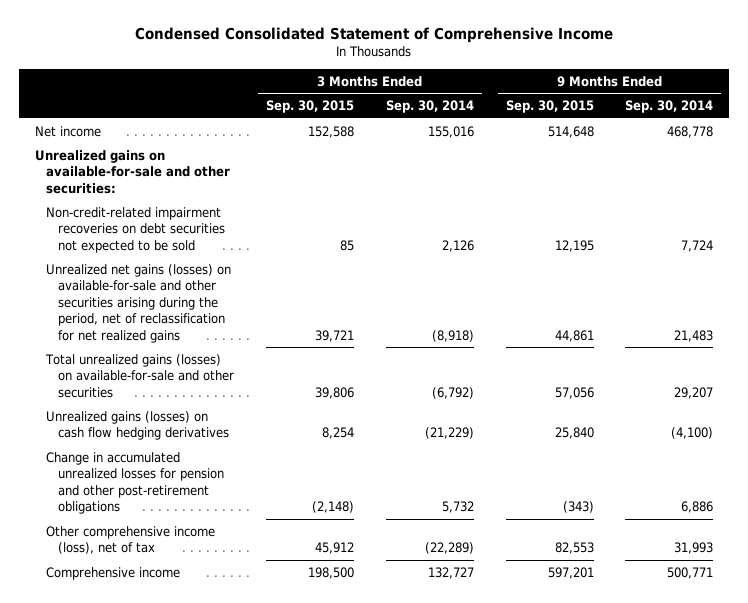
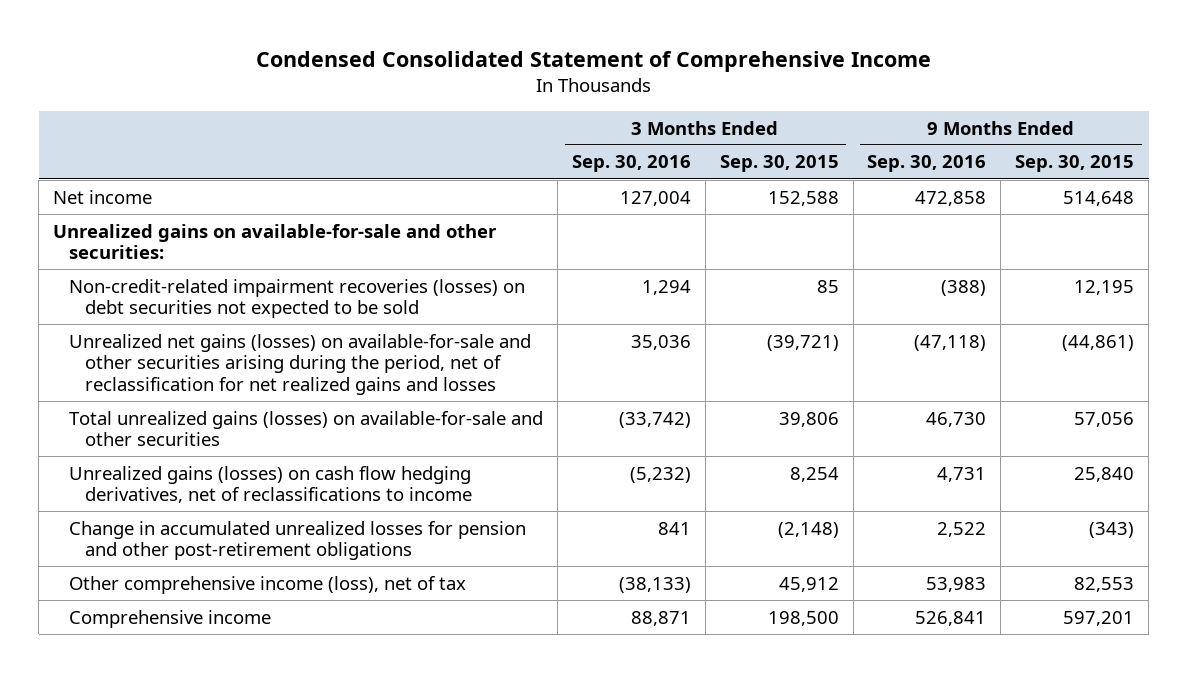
[385,100,474,114] Sep. 30, 2014 -> none
[625,100,714,114] Sep. 30, 2014 -> none
none -> [571,155,691,173] Sep. 30, 2016
none -> [867,155,987,173] Sep. 30, 2016
[46,206,226,253] Non-credit-related impairment recoveries on debt securities not expected to be sold -> [69,278,526,319] Non-credit-related impairment recoveries (losses) on debt securities not expected to be sold
[46,263,232,343] Unrealized net gains (losses) on available-for-sale and other securities arising during the period, net of reclassification for net realized gains -> [69,333,532,395] Unrealized net gains (losses) on available-for-sale and other securities arising during the period, net of reclassification for net realized gains and losses
[314,329,354,342] 39,721 -> [766,334,839,351] (39,721)
[554,329,594,342] 44,861 -> [1062,334,1135,351] (44,861)
[46,410,230,441] Unrealized gains (losses) on cash flow hedging derivatives -> [69,465,472,504] Unrealized gains (losses) on cash flow hedging derivatives, net of reclassifications to income

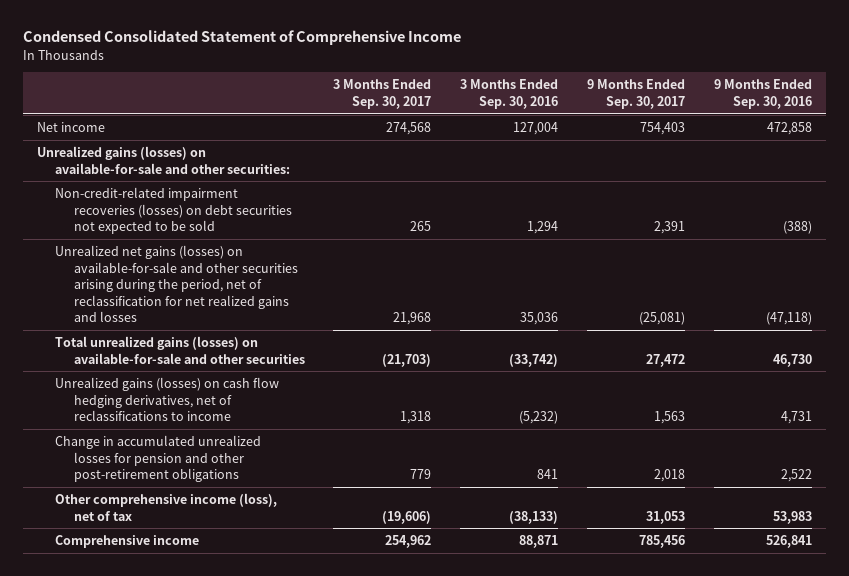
[719,155,839,173] Sep. 30, 2015 -> none
[1015,155,1135,173] Sep. 30, 2015 -> none
none -> [333,79,432,109] 3 Months Ended Sep. 30, 2017
none -> [586,79,685,109] 9 Months Ended Sep. 30, 2017
[53,223,498,260] Unrealized gains on available-for-sale and other securities: -> [36,146,291,174] Unrealized gains (losses) on available-for-sale and other securities:

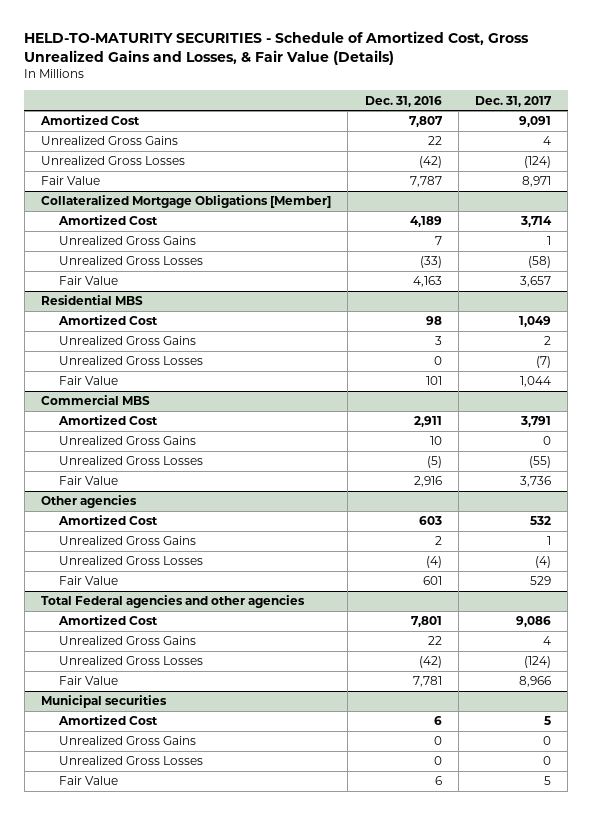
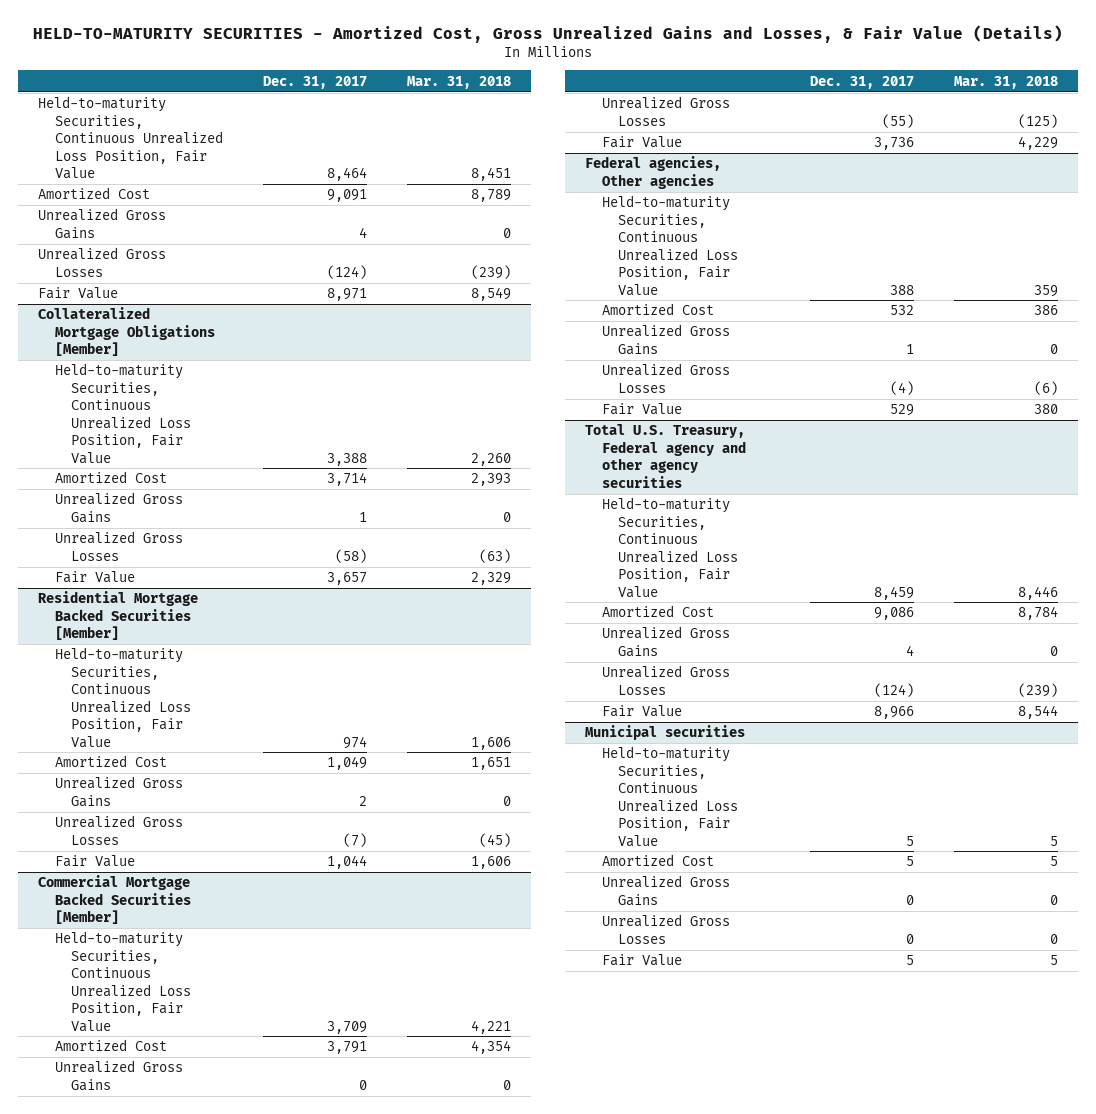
[24,31,530,65] HELD-TO-MATURITY SECURITIES - Schedule of Amortized Cost, Gross Unrealized Gains and Losses, & Fair Value (Details) -> [33,24,1064,43] HELD-TO-MATURITY SECURITIES - Amortized Cost, Gross Unrealized Gains and Losses, & Fair Value (Details)
[364,95,442,107] Dec. 31, 2016 -> none
none -> [407,75,512,89] Mar. 31, 2018
none -> [37,96,223,180] Held-to-maturity Securities, Continuous Unrealized Loss Position, Fair Value
none -> [54,363,192,464] Held-to-maturity Securities, Continuous Unrealized Loss Position, Fair Value
[41,295,144,306] Residential MBS -> [37,591,198,641] Residential Mortgage Backed Securities [Member]
none -> [54,647,192,748] Held-to-maturity Securities, Continuous Unrealized Loss Position, Fair Value
[41,395,151,406] Commercial MBS -> [37,875,191,925] Commercial Mortgage Backed Securities [Member]
none -> [54,931,192,1032] Held-to-maturity Securities, Continuous Unrealized Loss Position, Fair Value
[41,495,138,509] Other agencies -> [585,156,722,189] Federal agencies, Other agencies
none -> [601,195,739,296] Held-to-maturity Securities, Continuous Unrealized Loss Position, Fair Value
[41,595,306,609] Total Federal agencies and other agencies -> [585,424,746,488] Total U.S. Treasury, Federal agency and other agency securities
none -> [601,497,739,598] Held-to-maturity Securities, Continuous Unrealized Loss Position, Fair Value
none -> [601,746,739,847] Held-to-maturity Securities, Continuous Unrealized Loss Position, Fair Value

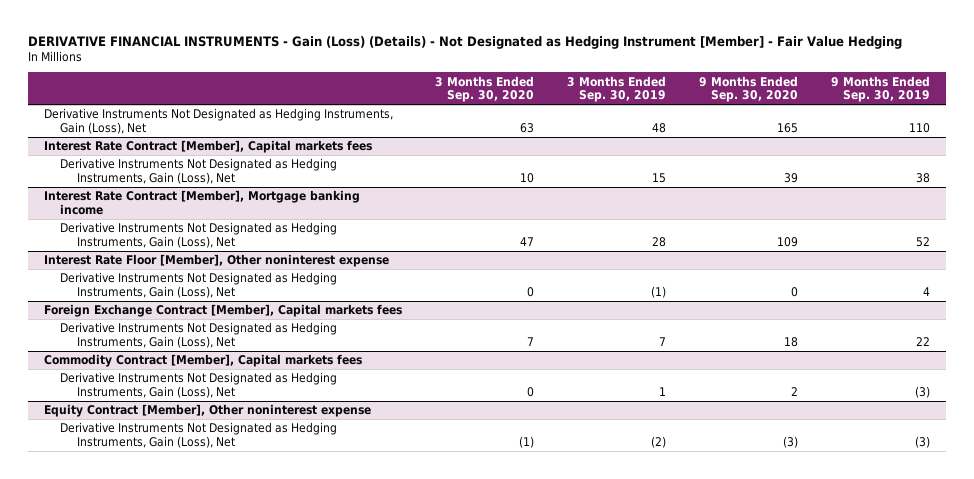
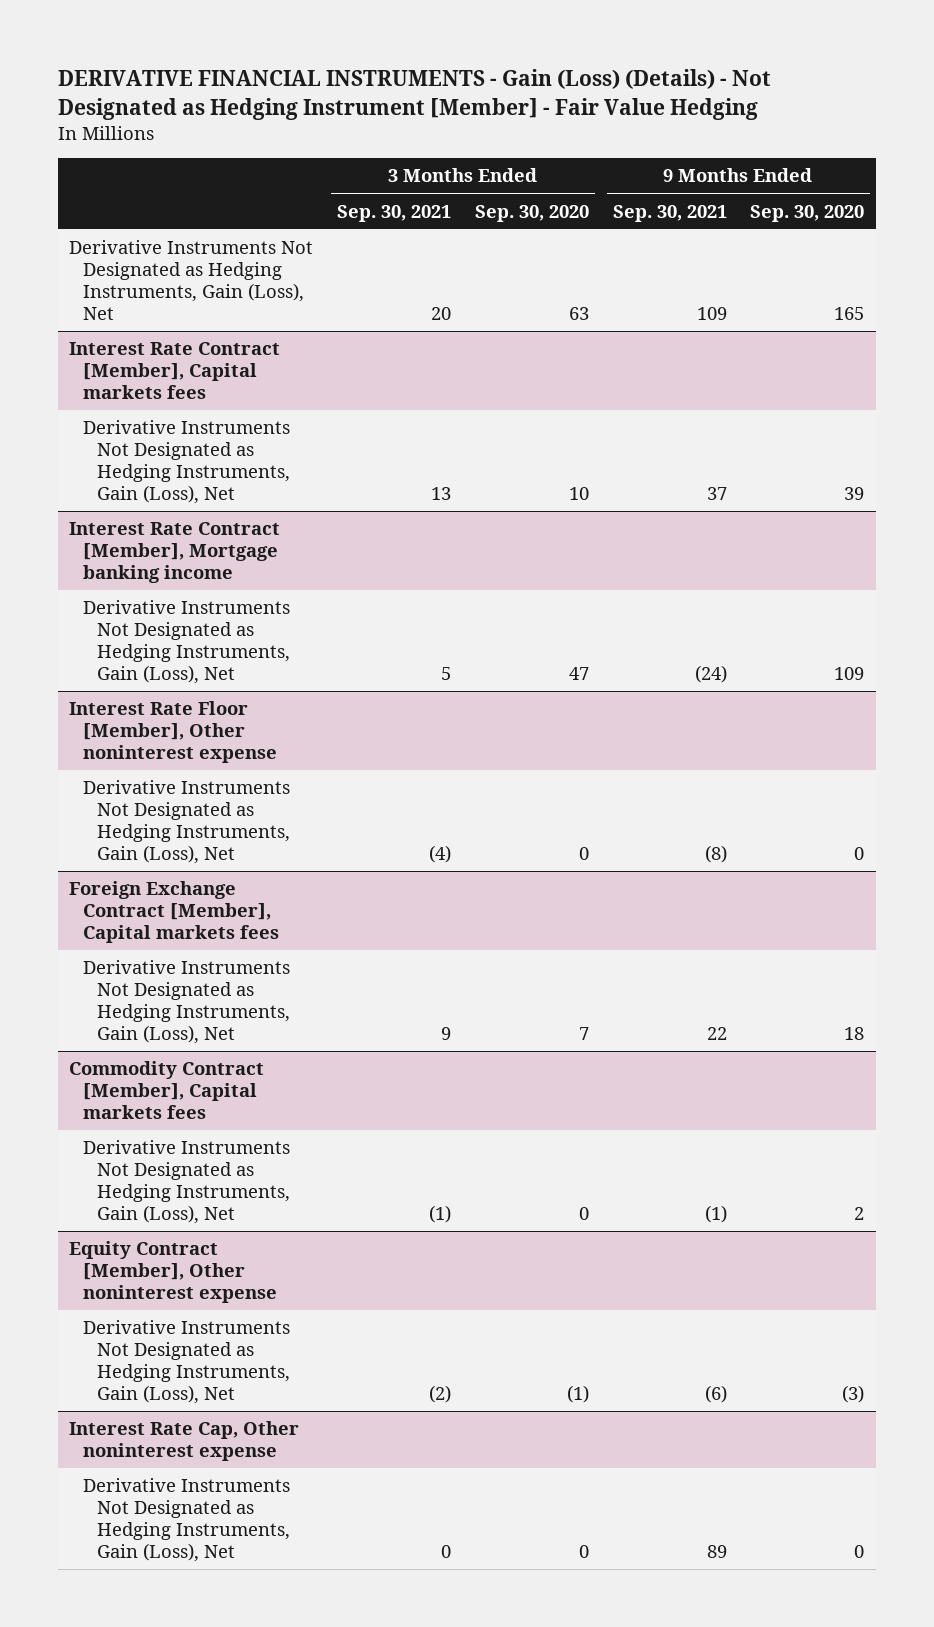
[567,75,667,103] 3 Months Ended Sep. 30, 2019 -> none
[830,75,930,103] 9 Months Ended Sep. 30, 2019 -> none
none -> [337,204,452,222] Sep. 30, 2021
none -> [612,204,727,222] Sep. 30, 2021
none -> [69,1421,300,1462] Interest Rate Cap, Other noninterest expense
none -> [83,1478,291,1562] Derivative Instruments Not Designated as Hedging Instruments, Gain (Loss), Net

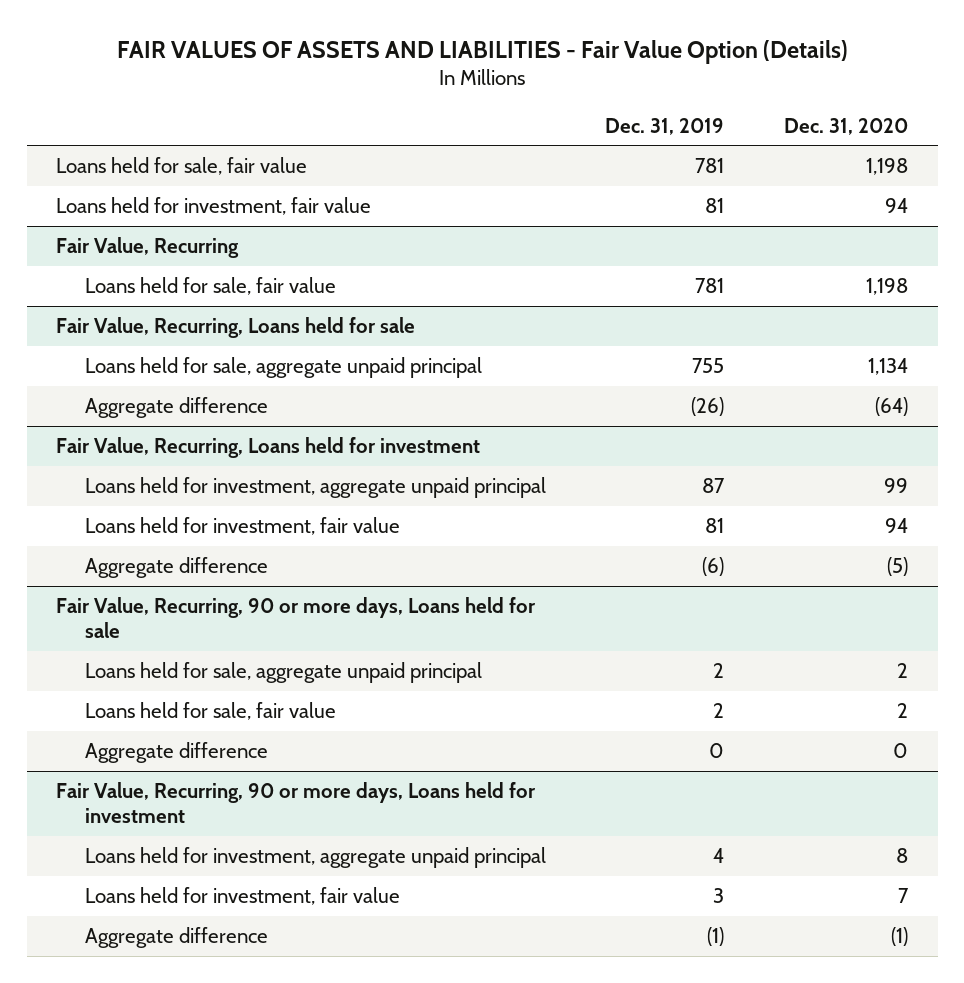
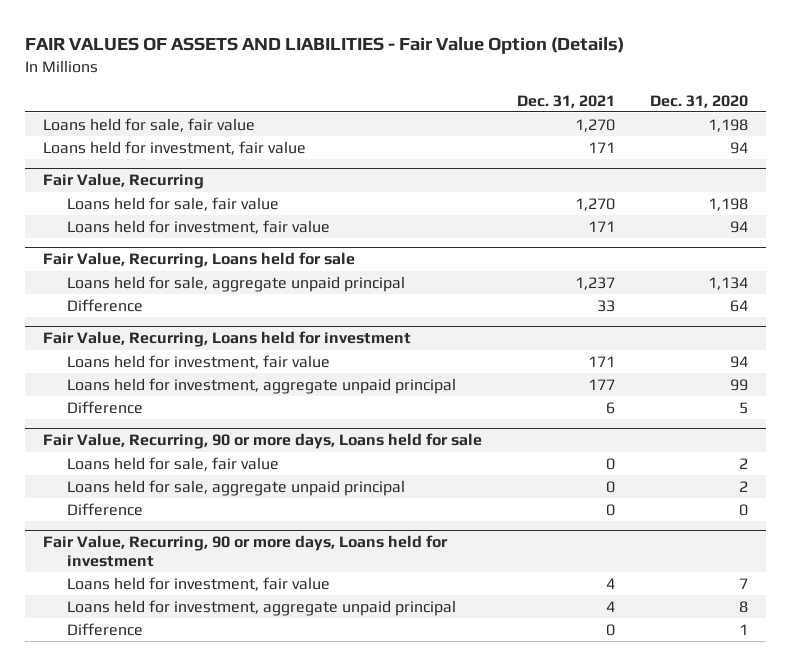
[605,117,725,135] Dec. 31, 2019 -> none
none -> [516,94,615,108] Dec. 31, 2021
none -> [67,219,331,234] Loans held for investment, fair value
[84,396,268,418] Aggregate difference -> [67,298,144,312] Difference
[875,396,909,416] (64) -> [729,299,748,312] 64
[84,476,546,498] Loans held for investment, aggregate unpaid principal -> [67,377,457,394] Loans held for investment, aggregate unpaid principal
[84,556,268,578] Aggregate difference -> [67,400,144,414] Difference
[887,556,909,576] (5) -> [738,401,748,414] 5
[84,661,482,683] Loans held for sale, aggregate unpaid principal -> [67,479,406,496] Loans held for sale, aggregate unpaid principal
[84,741,268,763] Aggregate difference -> [67,502,144,516] Difference
[84,846,546,868] Loans held for investment, aggregate unpaid principal -> [67,599,457,616] Loans held for investment, aggregate unpaid principal
[84,926,268,948] Aggregate difference -> [67,622,144,636] Difference
[891,926,909,946] (1) -> [738,623,748,635] 1

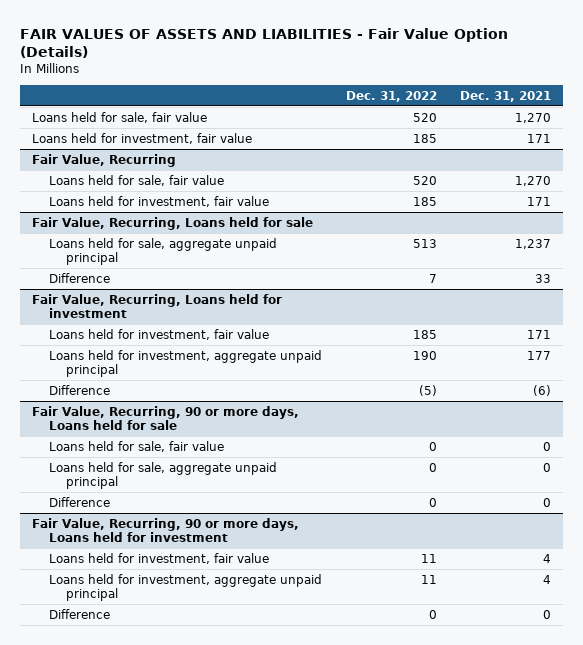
[649,94,748,108] Dec. 31, 2020 -> none
none -> [345,90,437,102] Dec. 31, 2022
[605,401,615,414] 6 -> [532,384,551,396] (6)

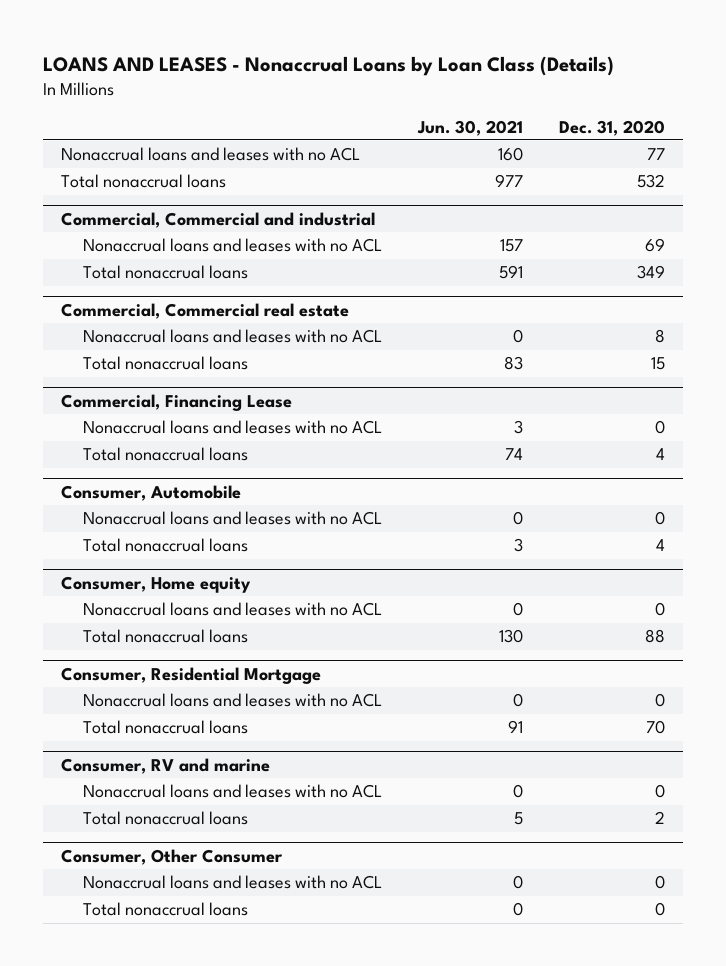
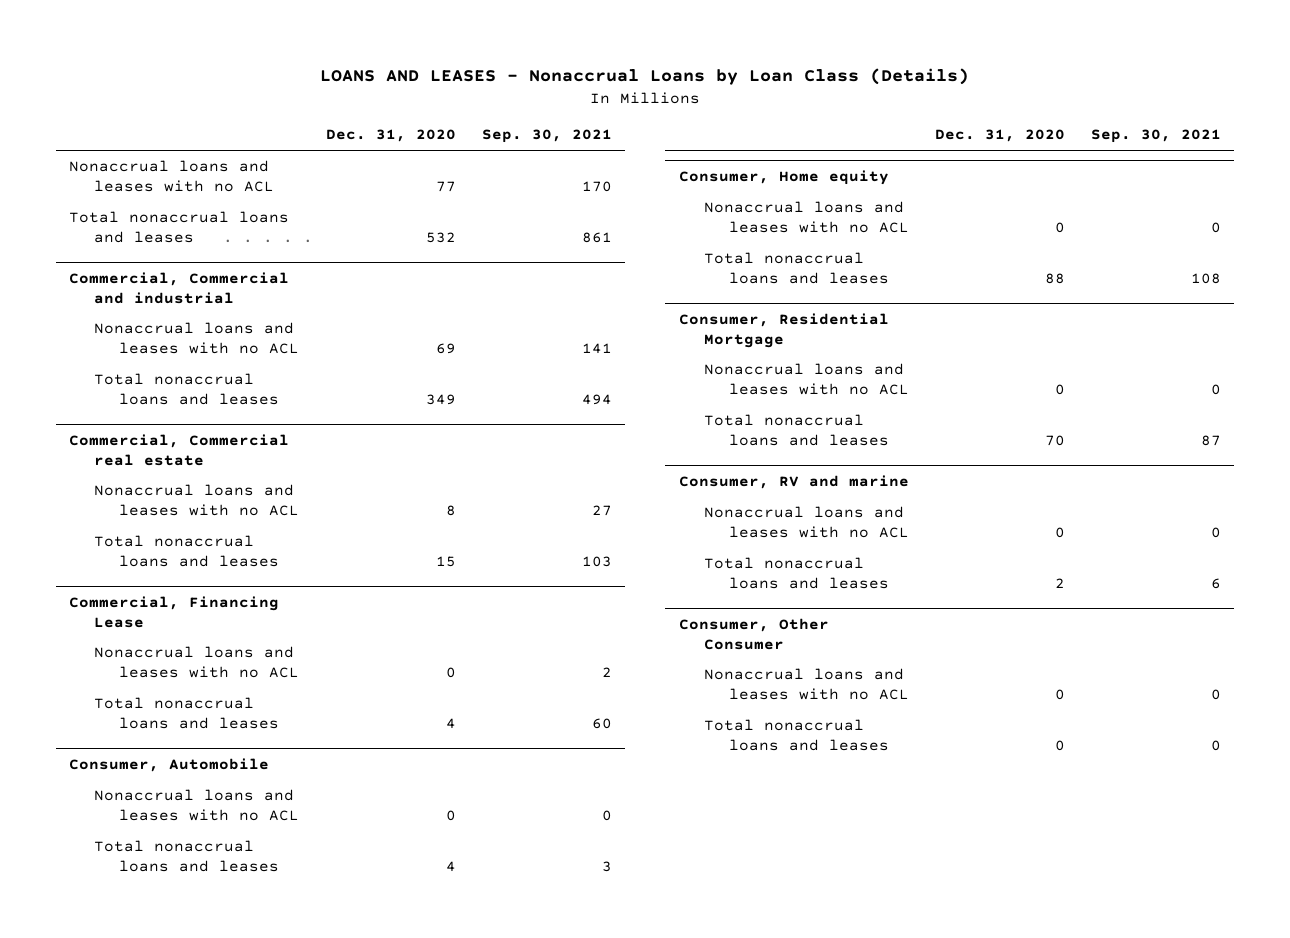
[416,119,523,136] Jun. 30, 2021 -> none
none -> [481,129,612,144] Sep. 30, 2021
[61,174,227,189] Total nonaccrual loans -> [69,211,290,243] Total nonaccrual loans and leases
[82,265,248,280] Total nonaccrual loans -> [94,373,280,405] Total nonaccrual loans and leases
[82,356,248,371] Total nonaccrual loans -> [94,535,280,567] Total nonaccrual loans and leases
[82,447,248,462] Total nonaccrual loans -> [94,697,280,729] Total nonaccrual loans and leases
[82,538,248,553] Total nonaccrual loans -> [94,840,280,872] Total nonaccrual loans and leases
[82,629,248,644] Total nonaccrual loans -> [703,252,889,284] Total nonaccrual loans and leases
[82,720,248,735] Total nonaccrual loans -> [703,414,889,446] Total nonaccrual loans and leases
[82,811,248,826] Total nonaccrual loans -> [703,557,889,589] Total nonaccrual loans and leases
[82,902,248,917] Total nonaccrual loans -> [703,719,889,751] Total nonaccrual loans and leases

